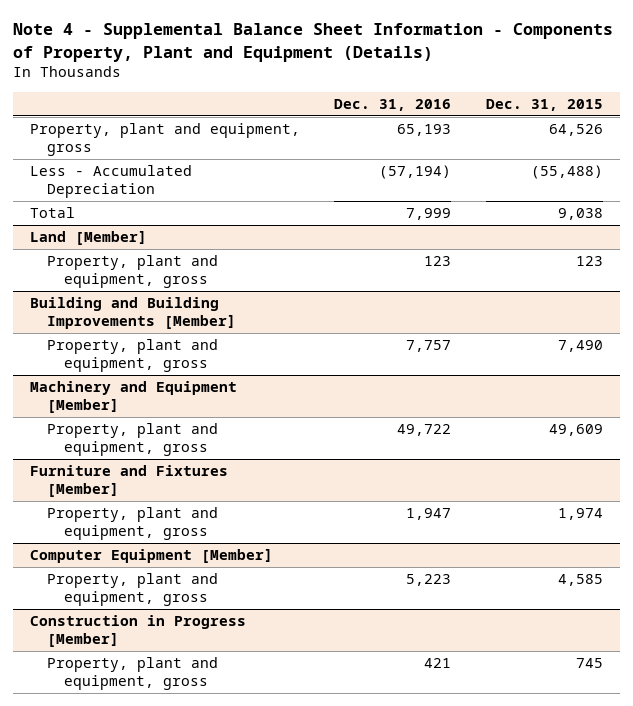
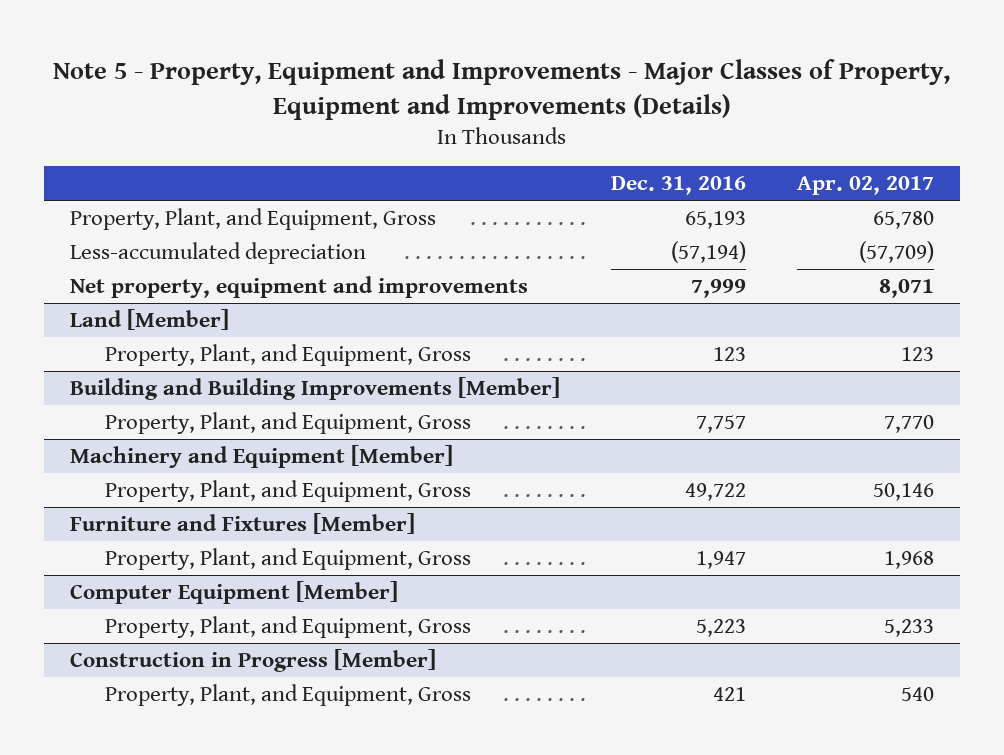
[12,23,613,62] Note 4 - Supplemental Balance Sheet Information - Components of Property, Plant and Equipment (Details) -> [53,59,951,120] Note 5 - Property, Equipment and Improvements - Major Classes of Property, Equipment and Improvements (Details)
[485,98,603,111] Dec. 31, 2015 -> none
none -> [797,176,935,196] Apr. 02, 2017
[29,123,300,156] Property, plant and equipment, gross -> [69,207,436,230] Property, Plant, and Equipment, Gross
[29,165,192,198] Less - Accumulated Depreciation -> [69,241,366,264] Less-accumulated depreciation
[29,207,75,219] Total -> [69,275,528,298] Net property, equipment and improvements
[46,255,218,288] Property, plant and equipment, gross -> [105,343,472,366] Property, Plant, and Equipment, Gross
[46,339,218,372] Property, plant and equipment, gross -> [105,411,472,434] Property, Plant, and Equipment, Gross
[46,423,218,456] Property, plant and equipment, gross -> [105,479,472,502] Property, Plant, and Equipment, Gross
[46,507,218,540] Property, plant and equipment, gross -> [105,547,472,570] Property, Plant, and Equipment, Gross
[46,573,218,606] Property, plant and equipment, gross -> [105,615,472,638] Property, Plant, and Equipment, Gross
[46,657,218,690] Property, plant and equipment, gross -> [105,683,472,706] Property, Plant, and Equipment, Gross

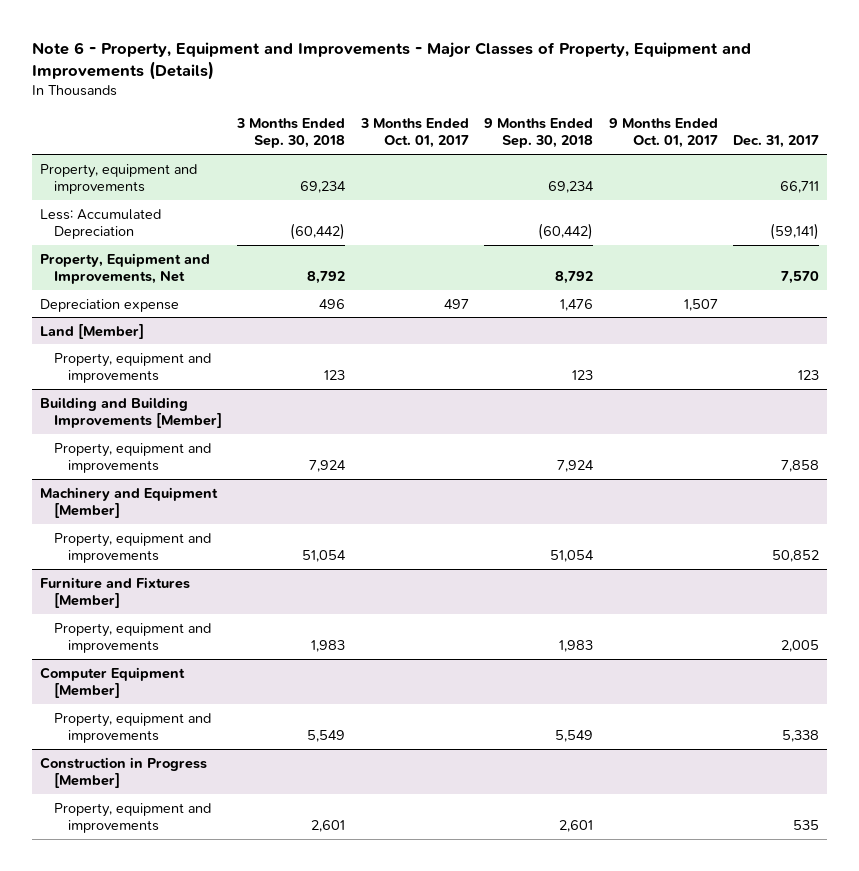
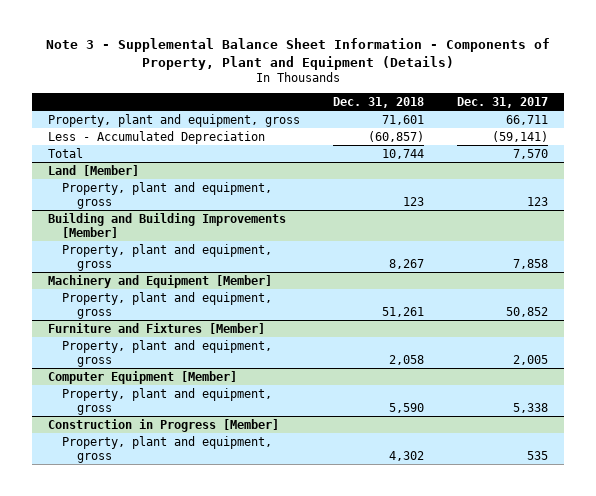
[31,42,751,81] Note 6 - Property, Equipment and Improvements - Major Classes of Property, Equipment and Improvements (Details) -> [46,38,551,70] Note 3 - Supplemental Balance Sheet Information - Components of Property, Plant and Equipment (Details)
[236,118,346,149] 3 Months Ended Sep. 30, 2018 -> none
[359,118,469,149] 3 Months Ended Oct. 01, 2017 -> none
[484,118,594,149] 9 Months Ended Sep. 30, 2018 -> none
[608,118,718,149] 9 Months Ended Oct. 01, 2017 -> none
none -> [333,96,425,108] Dec. 31, 2018
[39,298,179,312] Depreciation expense -> none
[39,163,197,194] Property, equipment and improvements -> [48,113,301,127] Property, plant and equipment, gross
[39,208,161,239] Less: Accumulated Depreciation -> [48,130,266,144] Less - Accumulated Depreciation
[39,252,210,284] Property, Equipment and Improvements, Net -> [48,147,84,158] Total
[53,352,211,383] Property, equipment and improvements -> [62,181,273,209] Property, plant and equipment, gross
[53,442,211,473] Property, equipment and improvements -> [62,243,273,271] Property, plant and equipment, gross
[53,532,211,563] Property, equipment and improvements -> [62,291,273,319] Property, plant and equipment, gross
[53,622,211,653] Property, equipment and improvements -> [62,339,273,367] Property, plant and equipment, gross
[53,712,211,743] Property, equipment and improvements -> [62,387,273,415] Property, plant and equipment, gross
[53,802,211,833] Property, equipment and improvements -> [62,435,273,463] Property, plant and equipment, gross

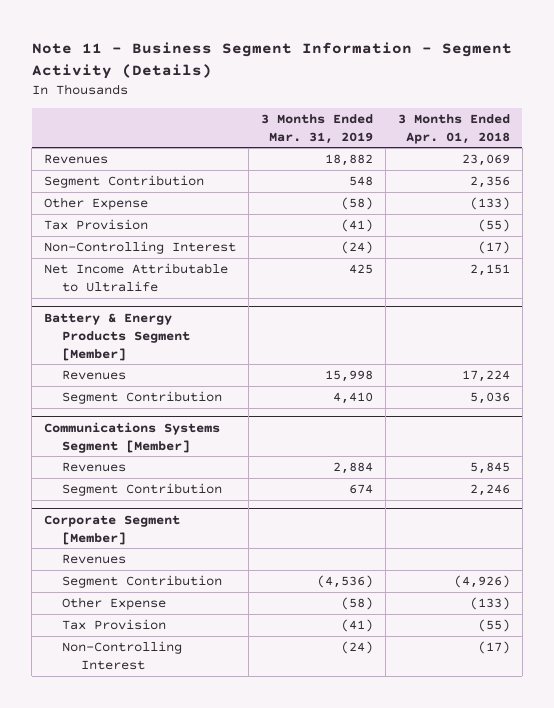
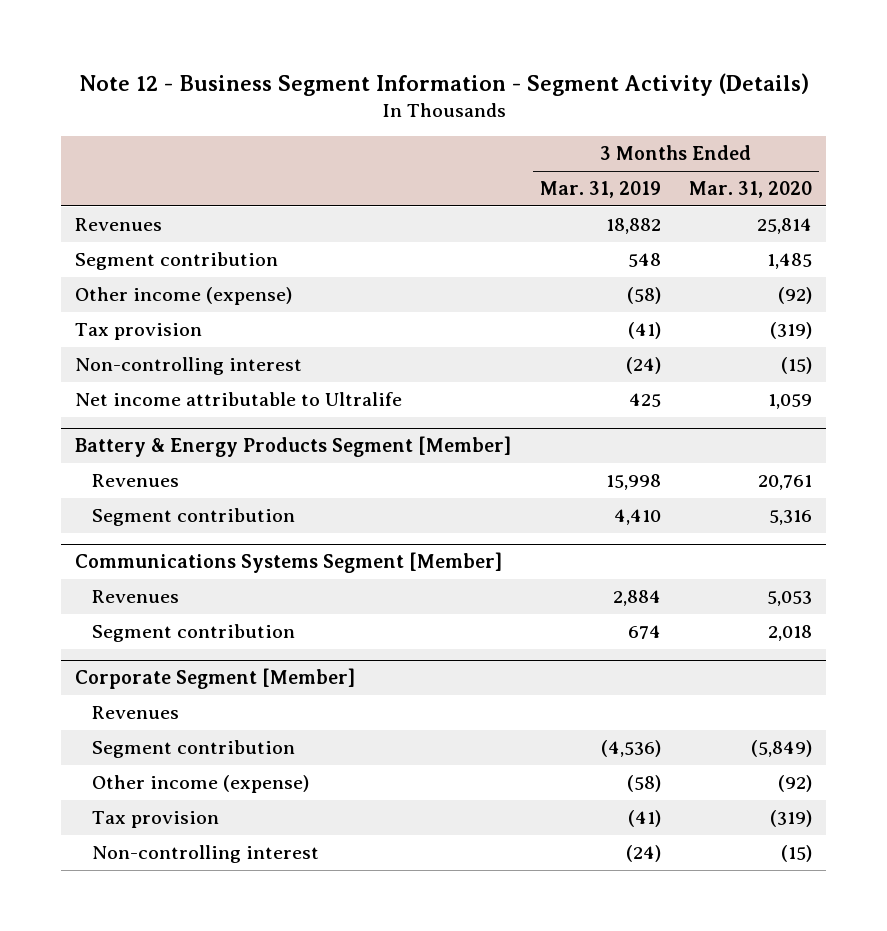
[31,42,512,79] Note 11 - Business Segment Information - Segment Activity (Details) -> [78,73,809,97] Note 12 - Business Segment Information - Segment Activity (Details)
[397,113,510,144] 3 Months Ended Apr. 01, 2018 -> none
none -> [688,181,812,199] Mar. 31, 2020
[43,174,204,188] Segment Contribution -> [75,252,279,271] Segment contribution
[43,196,148,210] Other Expense -> [75,287,293,306] Other income (expense)
[43,218,148,230] Tax Provision -> [75,323,203,341] Tax provision
[43,240,236,254] Non-Controlling Interest -> [75,357,303,376] Non-controlling interest
[43,262,228,292] Net Income Attributable to Ultralife -> [75,392,403,407] Net income attributable to Ultralife
[62,390,223,404] Segment Contribution -> [91,508,295,527] Segment contribution
[62,482,223,496] Segment Contribution -> [91,624,295,643] Segment contribution
[62,574,223,588] Segment Contribution -> [91,740,295,759] Segment contribution
[62,596,167,610] Other Expense -> [91,775,309,794] Other income (expense)
[62,618,167,630] Tax Provision -> [91,811,219,829] Tax provision
[62,640,183,670] Non-Controlling Interest -> [91,845,319,864] Non-controlling interest

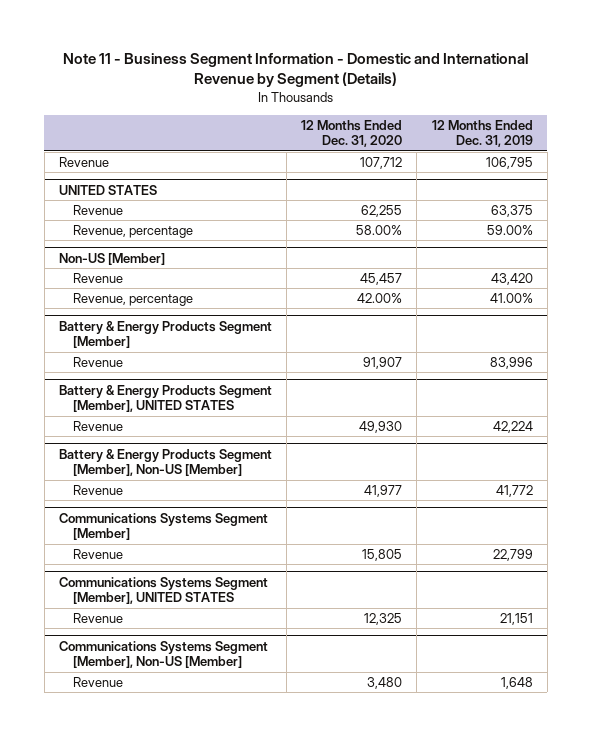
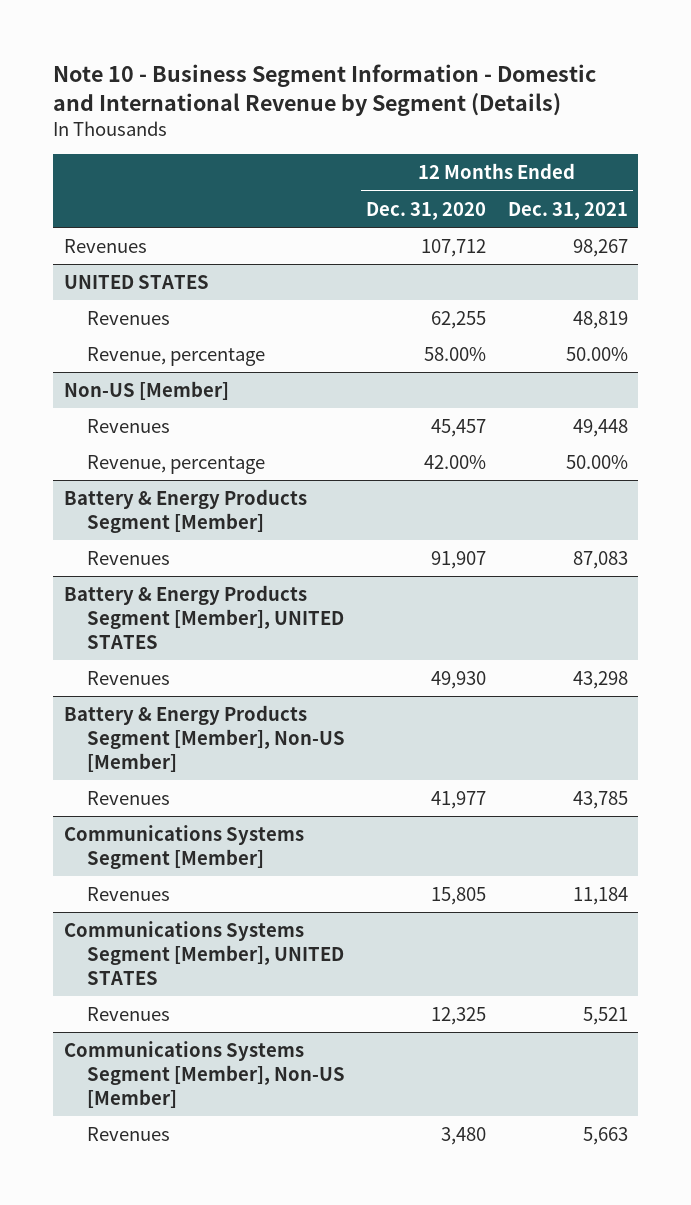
[62,53,528,88] Note 11 - Business Segment Information - Domestic and International Revenue by Segment (Details) -> [52,63,596,116] Note 10 - Business Segment Information - Domestic and International Revenue by Segment (Details)
[431,119,533,148] 12 Months Ended Dec. 31, 2019 -> none
none -> [507,201,628,220] Dec. 31, 2021
[58,156,109,167] Revenue -> [63,239,147,254] Revenues
[73,204,124,215] Revenue -> [86,311,170,326] Revenues
[73,272,124,283] Revenue -> [86,419,170,434] Revenues
[73,356,124,367] Revenue -> [86,551,170,566] Revenues
[73,420,124,431] Revenue -> [86,671,170,686] Revenues
[73,484,124,495] Revenue -> [86,791,170,806] Revenues
[73,548,124,559] Revenue -> [86,887,170,902] Revenues
[73,612,124,623] Revenue -> [86,1007,170,1022] Revenues
[73,676,124,687] Revenue -> [86,1127,170,1142] Revenues

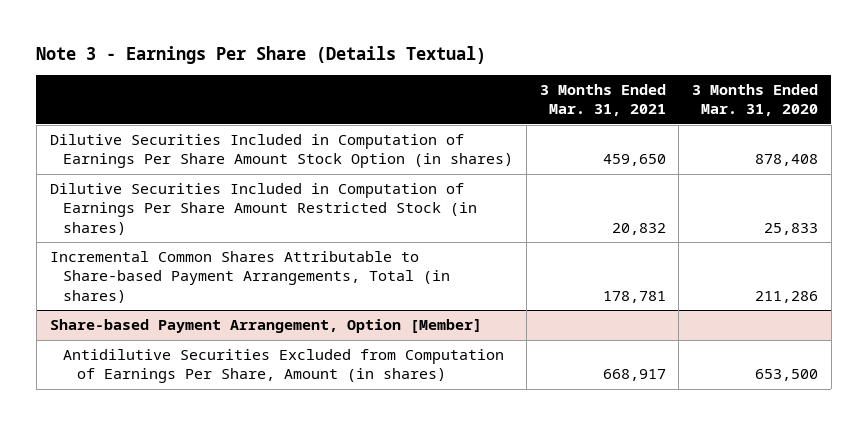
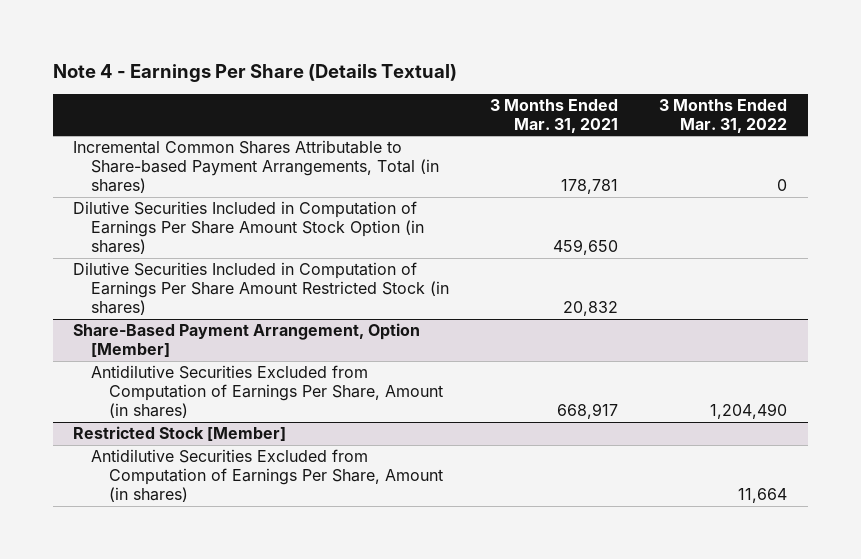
[36,45,487,64] Note 3 - Earnings Per Share (Details Textual) -> [52,63,457,82] Note 4 - Earnings Per Share (Details Textual)
[692,83,819,116] 3 Months Ended Mar. 31, 2020 -> none
none -> [659,98,788,133] 3 Months Ended Mar. 31, 2022
[49,251,451,303] Incremental Common Shares Attributable to Share-based Payment Arrangements, Total (in shares) -> [73,140,440,194] Incremental Common Shares Attributable to Share-based Payment Arrangements, Total (in shares)
[49,319,482,334] Share-based Payment Arrangement, Option [Member] -> [73,323,421,358] Share-Based Payment Arrangement, Option [Member]
none -> [73,426,287,442] Restricted Stock [Member]
none -> [91,449,444,503] Antidilutive Securities Excluded from Computation of Earnings Per Share, Amount (in shares)

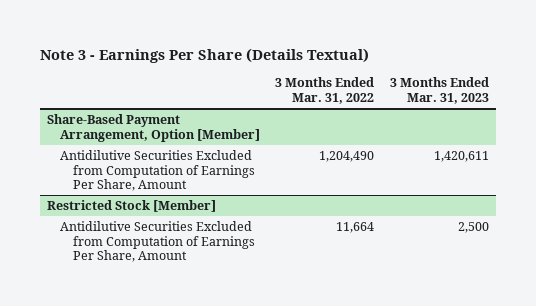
[52,63,457,82] Note 4 - Earnings Per Share (Details Textual) -> [39,47,369,63] Note 3 - Earnings Per Share (Details Textual)
[490,98,619,133] 3 Months Ended Mar. 31, 2021 -> none
none -> [389,77,489,105] 3 Months Ended Mar. 31, 2023
[73,140,440,194] Incremental Common Shares Attributable to Share-based Payment Arrangements, Total (in shares) -> none
[73,201,425,255] Dilutive Securities Included in Computation of Earnings Per Share Amount Stock Option (in shares) -> none
[73,262,450,316] Dilutive Securities Included in Computation of Earnings Per Share Amount Restricted Stock (in shares) -> none
[91,365,444,419] Antidilutive Securities Excluded from Computation of Earnings Per Share, Amount (in shares) -> [60,150,256,192] Antidilutive Securities Excluded from Computation of Earnings Per Share, Amount
[91,449,444,503] Antidilutive Securities Excluded from Computation of Earnings Per Share, Amount (in shares) -> [60,221,256,263] Antidilutive Securities Excluded from Computation of Earnings Per Share, Amount

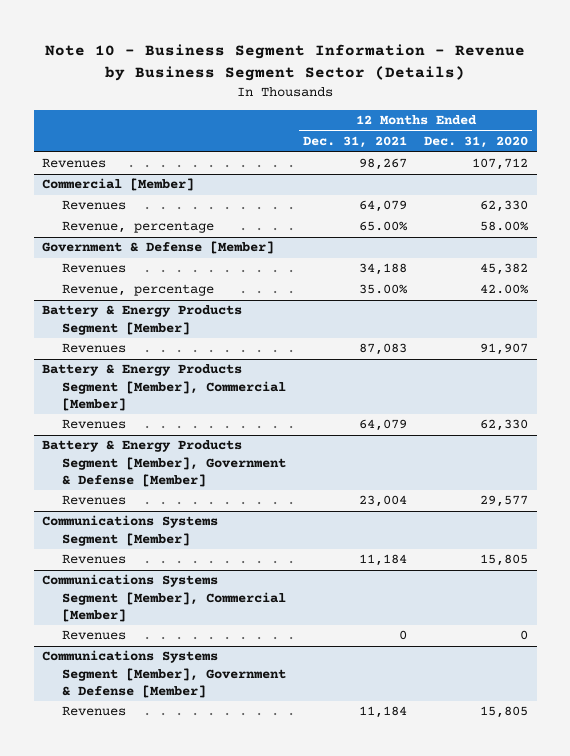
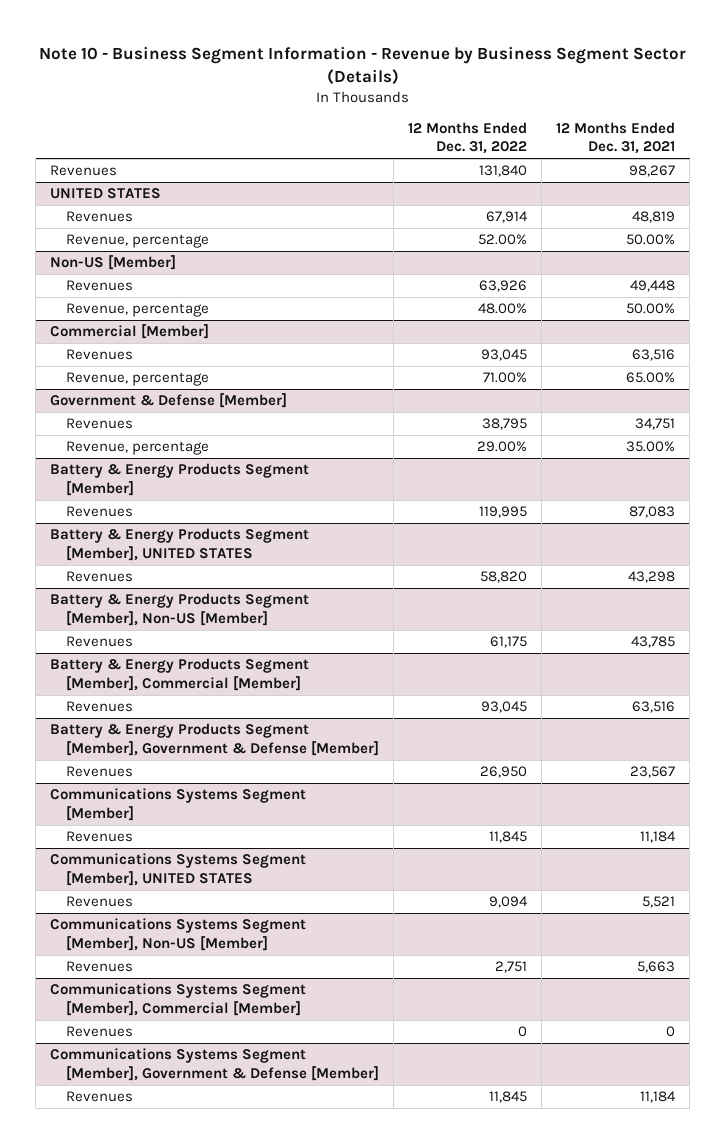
[424,136,529,149] Dec. 31, 2020 -> none
none -> [407,121,527,155] 12 Months Ended Dec. 31, 2022
none -> [50,188,162,200] UNITED STATES
none -> [65,211,133,223] Revenues
none -> [65,234,209,249] Revenue, percentage
none -> [50,255,177,271] Non-US [Member]
none -> [65,280,133,292] Revenues
none -> [65,303,209,318] Revenue, percentage
[359,200,408,213] 64,079 -> [632,349,676,362] 63,516
[359,263,408,276] 34,188 -> [635,418,676,431] 34,751
none -> [50,528,310,561] Battery & Energy Products Segment [Member], UNITED STATES
none -> [65,571,133,583] Revenues
none -> [50,593,310,626] Battery & Energy Products Segment [Member], Non-US [Member]
none -> [65,636,133,648] Revenues
[359,419,408,432] 64,079 -> [632,701,676,714] 63,516
[359,495,408,508] 23,004 -> [630,766,676,779] 23,567
none -> [50,853,307,886] Communications Systems Segment [Member], UNITED STATES
none -> [65,896,133,908] Revenues
none -> [50,918,307,951] Communications Systems Segment [Member], Non-US [Member]
none -> [65,961,133,973] Revenues

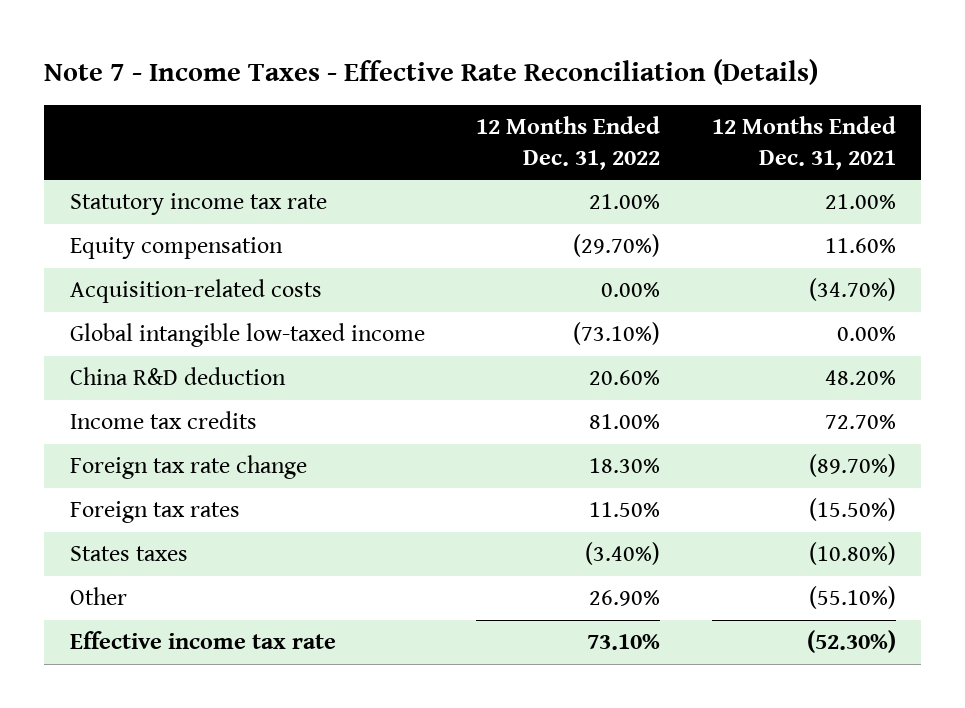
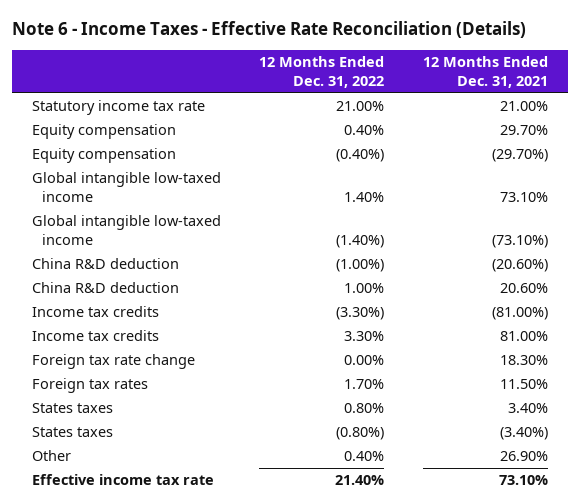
[43,58,818,85] Note 7 - Income Taxes - Effective Rate Reconciliation (Details) -> [12,20,527,38] Note 6 - Income Taxes - Effective Rate Reconciliation (Details)
[69,279,322,304] Acquisition-related costs -> none
[573,234,661,258] (29.70%) -> [344,125,385,136] 0.40%
[824,238,896,254] 11.60% -> [500,125,549,136] 29.70%
none -> [31,148,176,164] Equity compensation
[573,322,661,346] (73.10%) -> [344,192,385,203] 1.40%
[836,326,896,342] 0.00% -> [500,192,549,203] 73.10%
none -> [31,215,221,246] Global intangible low-taxed income
[589,370,661,386] 20.60% -> [336,259,385,273] (1.00%)
[824,370,896,386] 48.20% -> [492,259,549,273] (20.60%)
none -> [31,282,179,294] China R&D deduction
[589,414,661,430] 81.00% -> [336,307,385,321] (3.30%)
[824,414,896,430] 72.70% -> [492,307,549,321] (81.00%)
none -> [31,330,159,342] Income tax credits
[589,458,661,474] 18.30% -> [344,355,385,366] 0.00%
[808,454,896,478] (89.70%) -> [500,355,549,366] 18.30%
[589,502,661,518] 11.50% -> [344,379,385,390] 1.70%
[808,498,896,522] (15.50%) -> [500,379,549,390] 11.50%
[585,542,661,566] (3.40%) -> [344,403,385,414] 0.80%
[808,542,896,566] (10.80%) -> [508,403,549,414] 3.40%
none -> [31,427,113,438] States taxes
[589,590,661,607] 26.90% -> [344,451,385,462] 0.40%
[808,586,896,610] (55.10%) -> [500,451,549,462] 26.90%
[587,634,661,651] 73.10% -> [335,475,385,486] 21.40%
[806,630,896,654] (52.30%) -> [499,475,549,486] 73.10%

